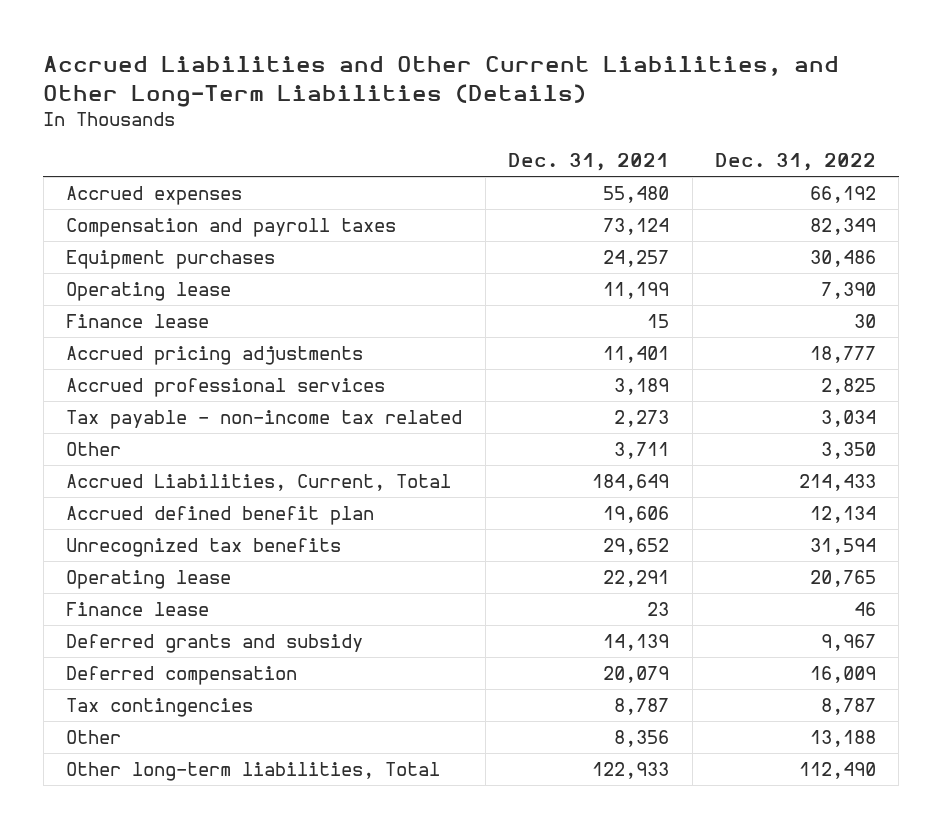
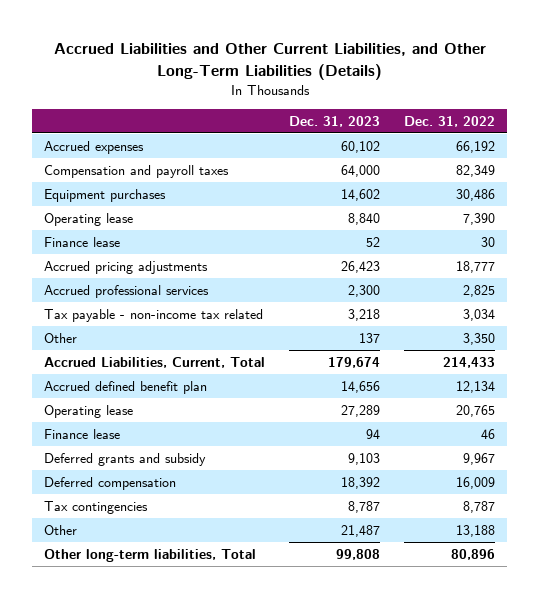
[508,153,670,172] Dec. 31, 2021 -> none
none -> [289,115,381,127] Dec. 31, 2023
[66,537,342,557] Unrecognized tax benefits -> none
[799,761,877,779] 112,490 -> [450,548,495,560] 80,896

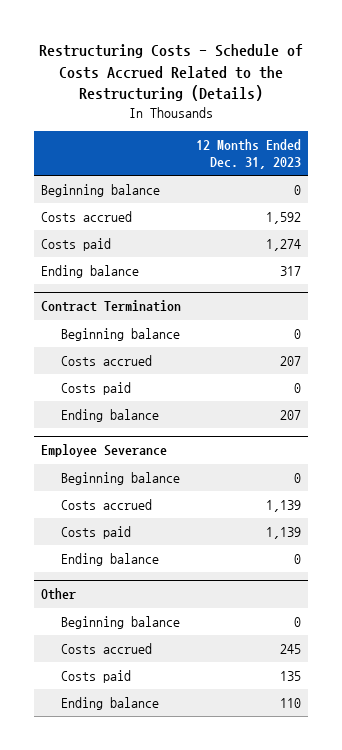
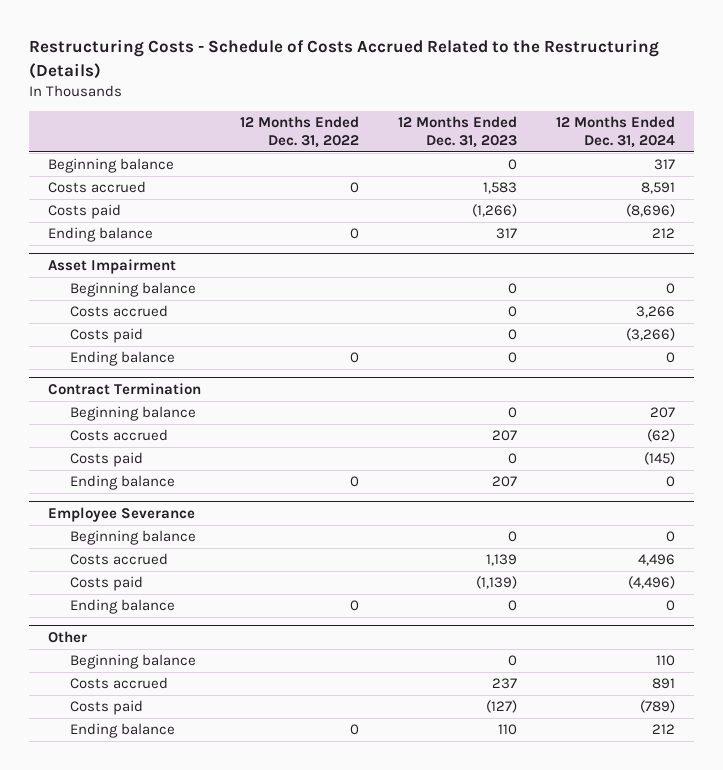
none -> [240,116,360,149] 12 Months Ended Dec. 31, 2022
none -> [555,116,675,149] 12 Months Ended Dec. 31, 2024
[265,212,301,225] 1,592 -> [483,182,518,195] 1,583
[265,239,301,252] 1,274 -> [472,204,518,218] (1,266)
none -> [48,259,177,275] Asset Impairment
none -> [69,282,196,298] Beginning balance
none -> [69,305,168,318] Costs accrued
none -> [69,328,143,344] Costs paid
none -> [69,351,175,367] Ending balance
[265,527,301,540] 1,139 -> [476,576,518,590] (1,139)
[279,644,301,655] 245 -> [492,678,518,690] 237
[279,671,301,682] 135 -> [486,700,518,714] (127)

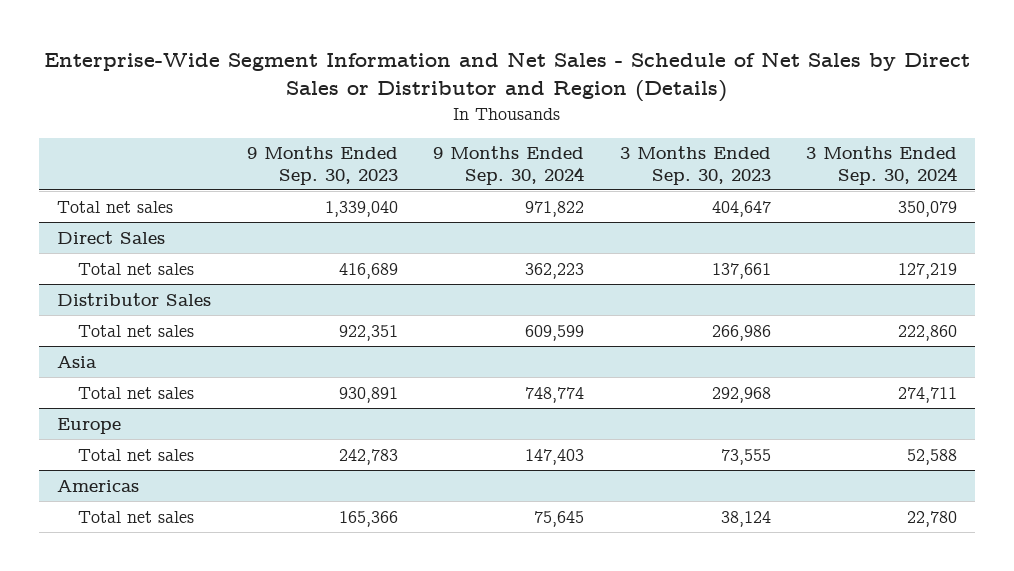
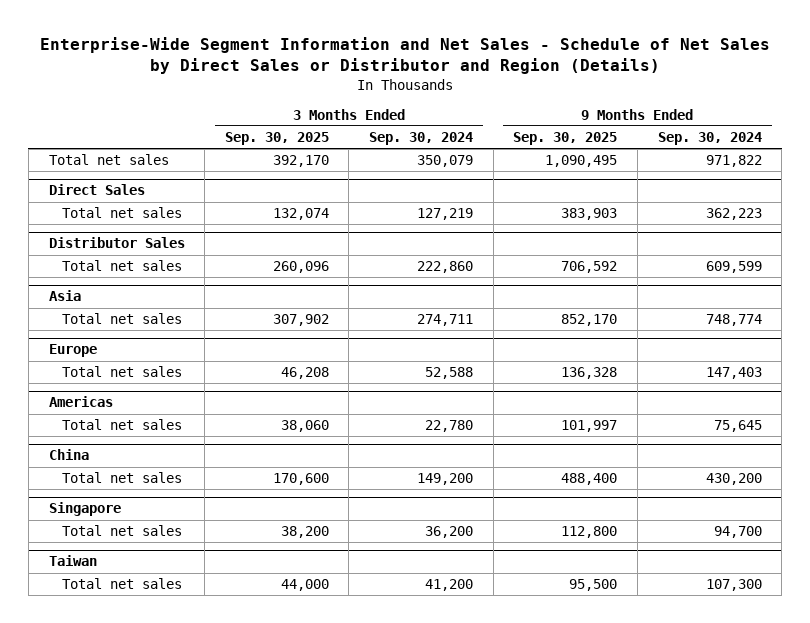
[246,146,398,185] 9 Months Ended Sep. 30, 2023 -> none
[619,146,771,185] 3 Months Ended Sep. 30, 2023 -> none
none -> [224,131,329,145] Sep. 30, 2025
none -> [513,131,618,145] Sep. 30, 2025
none -> [48,449,89,461] China
none -> [62,472,183,484] Total net sales
none -> [48,502,121,517] Singapore
none -> [62,525,183,537] Total net sales
none -> [48,555,97,567] Taiwan
none -> [62,578,183,590] Total net sales

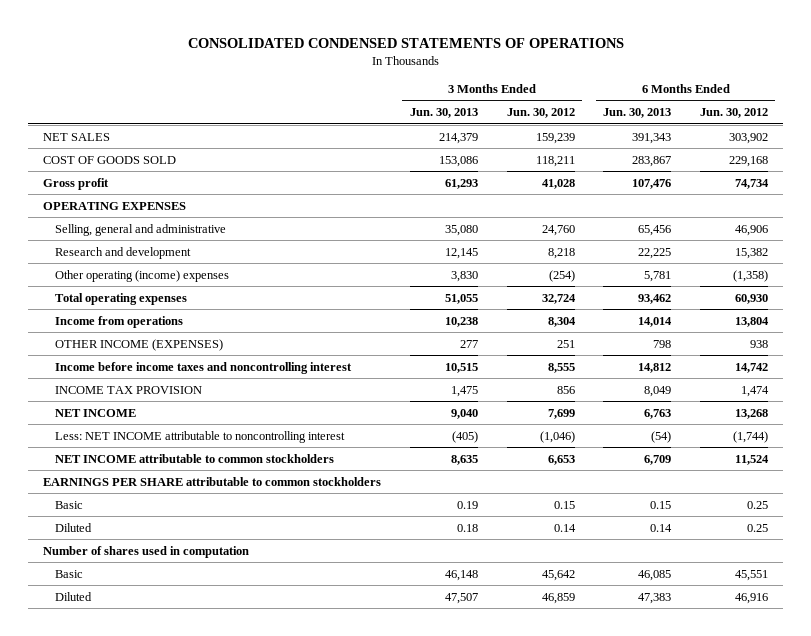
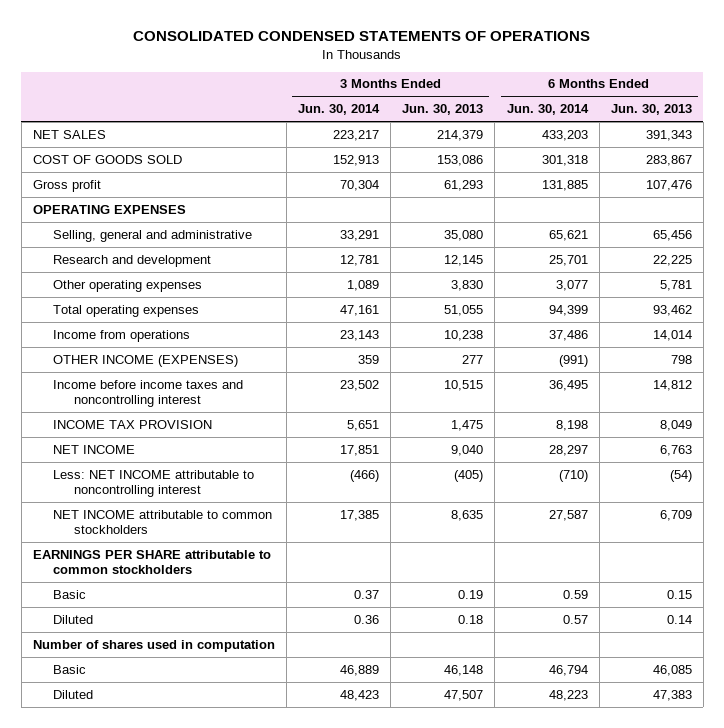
[506,108,575,119] Jun. 30, 2012 -> none
[700,108,769,119] Jun. 30, 2012 -> none
none -> [297,104,380,116] Jun. 30, 2014
none -> [506,104,589,116] Jun. 30, 2014
[54,269,229,282] Other operating (income) expenses -> [53,279,203,292] Other operating expenses

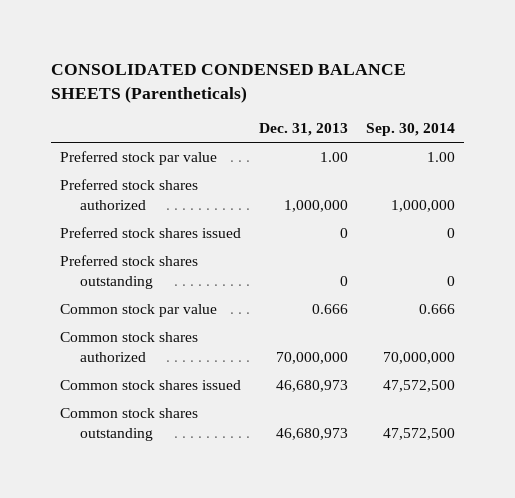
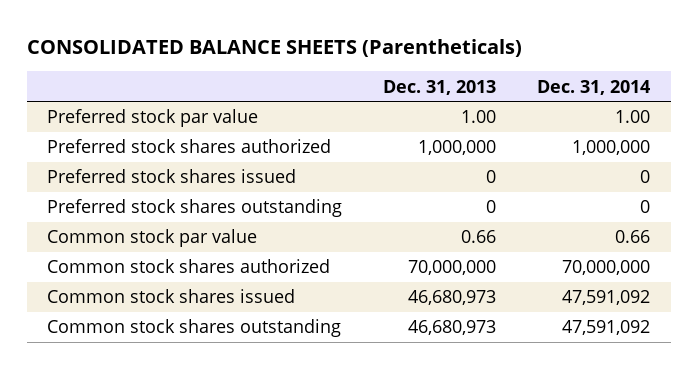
[50,63,406,103] CONSOLIDATED CONDENSED BALANCE SHEETS (Parentheticals) -> [26,38,522,57] CONSOLIDATED BALANCE SHEETS (Parentheticals)
[366,123,456,137] Sep. 30, 2014 -> none
none -> [537,79,651,95] Dec. 31, 2014
[312,304,349,315] 0.666 -> [461,230,497,244] 0.66

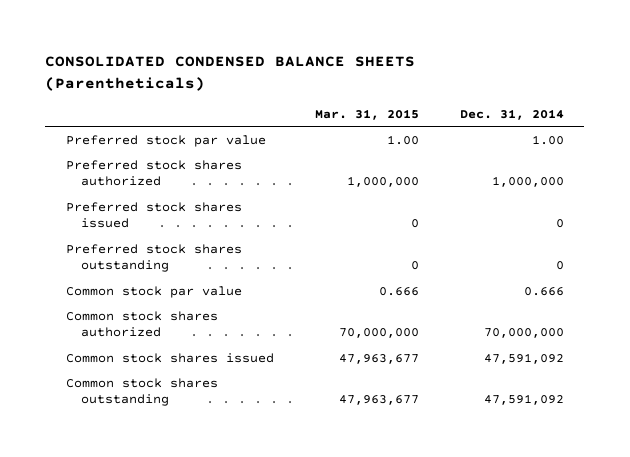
[26,38,522,57] CONSOLIDATED BALANCE SHEETS (Parentheticals) -> [45,56,416,91] CONSOLIDATED CONDENSED BALANCE SHEETS (Parentheticals)
[383,79,497,95] Dec. 31, 2013 -> none
none -> [314,109,419,121] Mar. 31, 2015
[615,230,651,244] 0.66 -> [523,286,564,296] 0.666

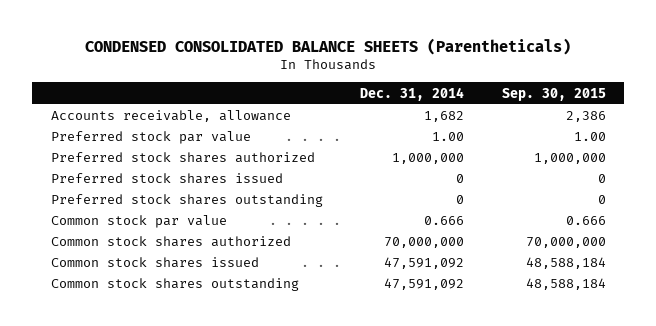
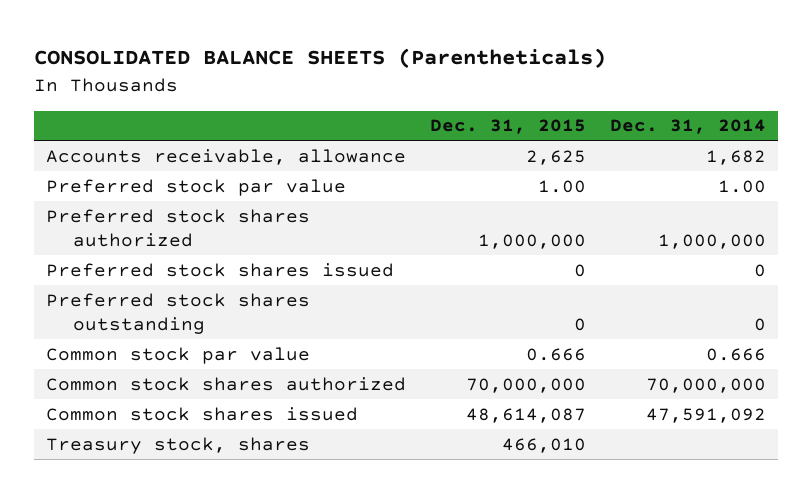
[85,37,572,55] CONDENSED CONSOLIDATED BALANCE SHEETS (Parentheticals) -> [33,48,606,69] CONSOLIDATED BALANCE SHEETS (Parentheticals)
[501,87,606,101] Sep. 30, 2015 -> none
none -> [429,119,586,135] Dec. 31, 2015
[50,278,299,292] Common stock shares outstanding -> none
none -> [45,436,310,454] Treasury stock, shares

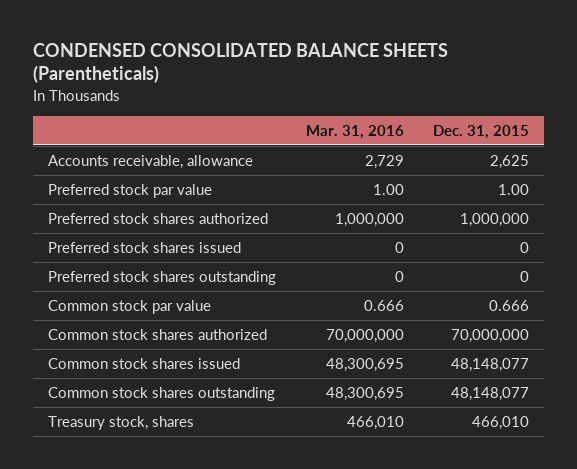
[33,48,606,69] CONSOLIDATED BALANCE SHEETS (Parentheticals) -> [33,42,449,84] CONDENSED CONSOLIDATED BALANCE SHEETS (Parentheticals)
[610,119,767,135] Dec. 31, 2014 -> none
none -> [305,124,404,139] Mar. 31, 2016
[465,407,586,423] 48,614,087 -> [450,358,529,373] 48,148,077
none -> [48,387,276,402] Common stock shares outstanding

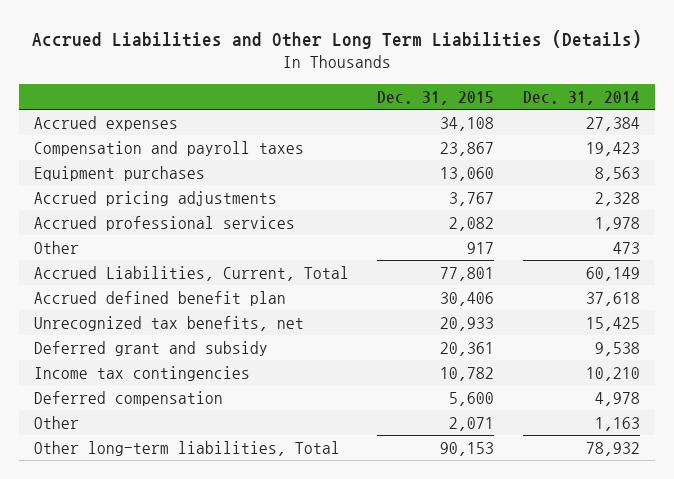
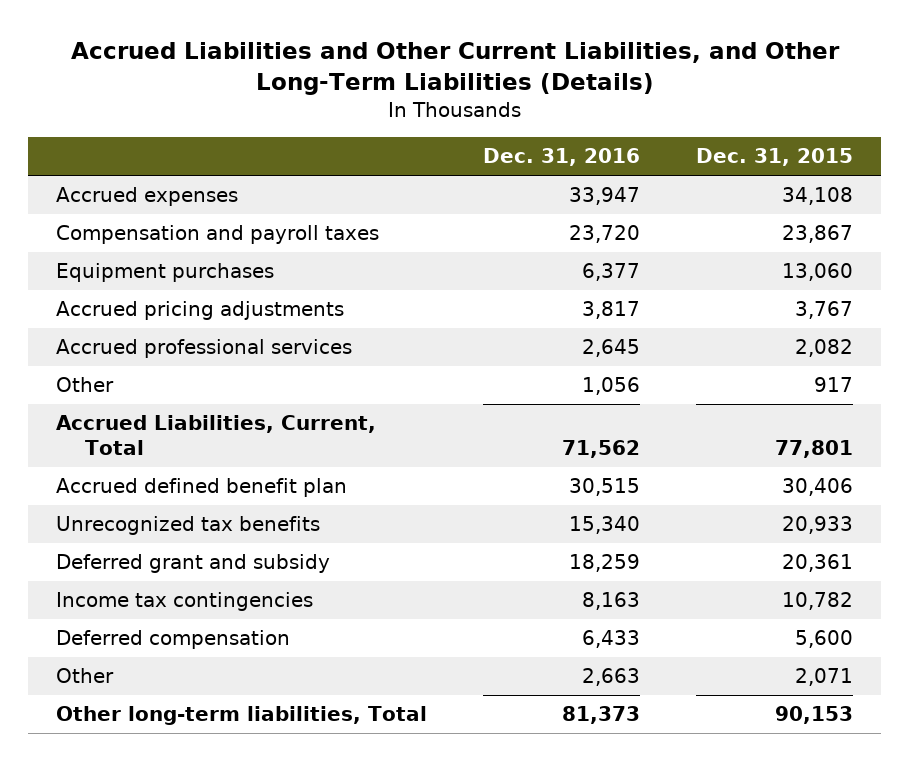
[31,30,642,50] Accrued Liabilities and Other Long Term Liabilities (Details) -> [70,42,840,96] Accrued Liabilities and Other Current Liabilities, and Other Long-Term Liabilities (Details)
[523,90,641,105] Dec. 31, 2014 -> none
none -> [483,148,641,167] Dec. 31, 2016
[33,315,304,331] Unrecognized tax benefits, net -> [56,516,321,536] Unrecognized tax benefits

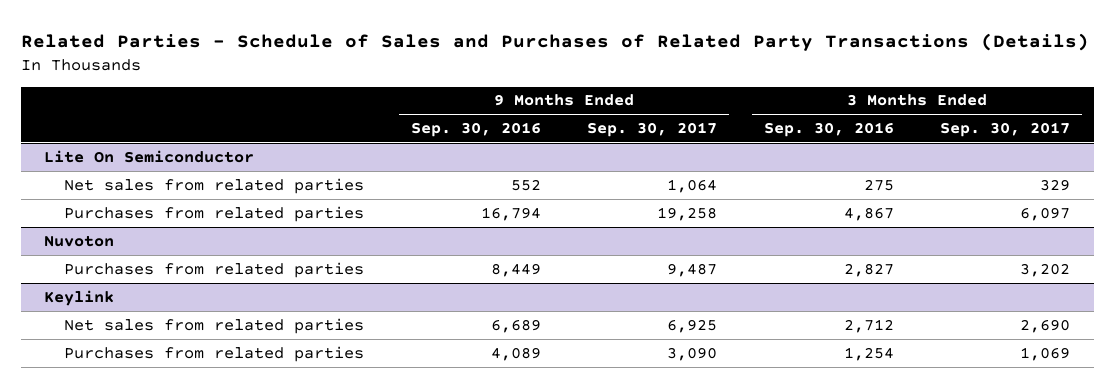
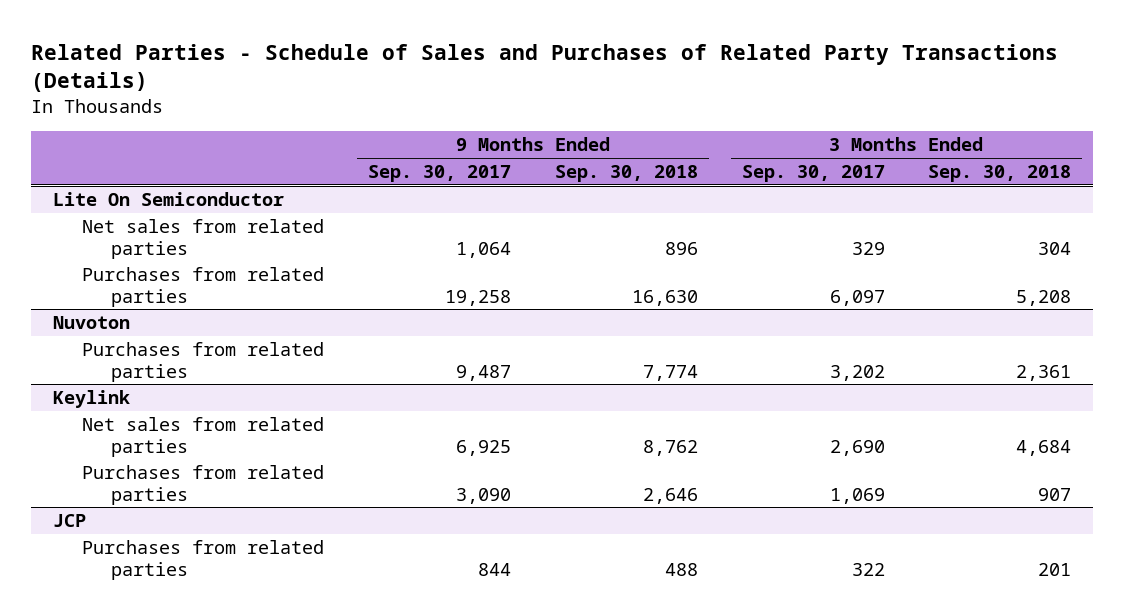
[410,121,541,137] Sep. 30, 2016 -> none
[763,121,894,137] Sep. 30, 2016 -> none
none -> [554,165,698,183] Sep. 30, 2018
none -> [928,165,1072,183] Sep. 30, 2018
none -> [53,513,87,527] JCP
none -> [82,539,325,580] Purchases from related parties

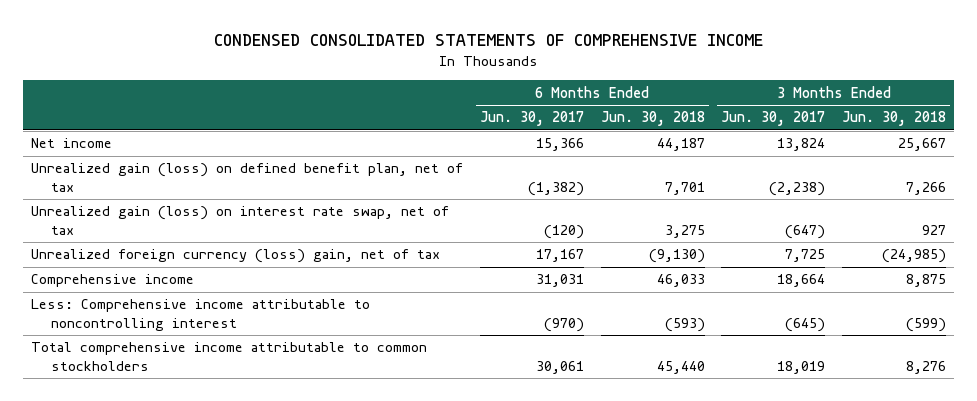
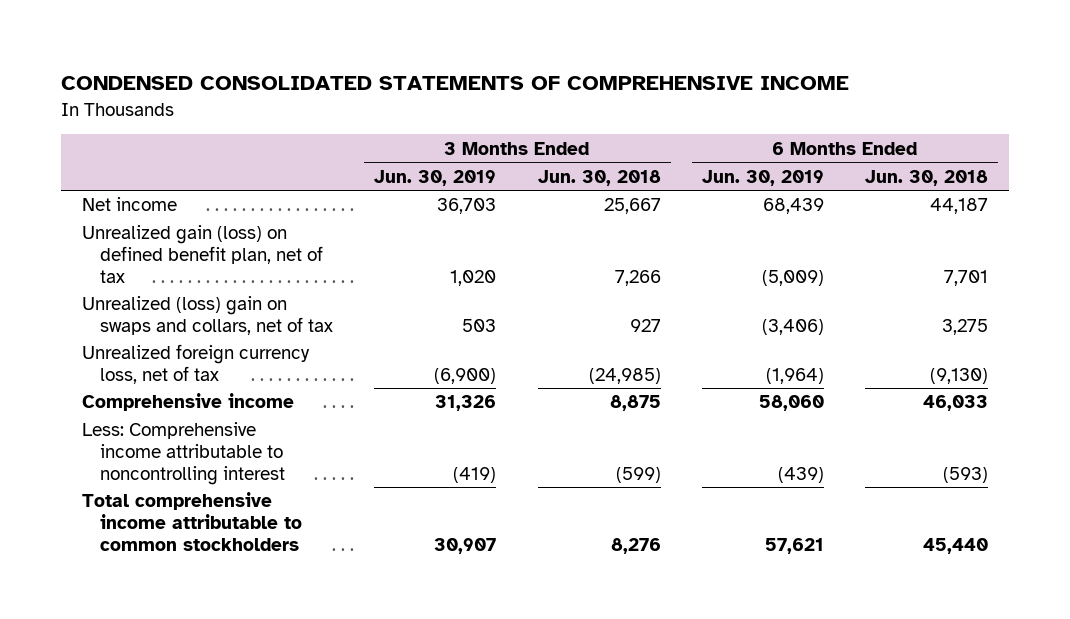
[480,111,585,127] Jun. 30, 2017 -> none
[721,111,826,127] Jun. 30, 2017 -> none
none -> [374,169,497,186] Jun. 30, 2019
none -> [701,169,824,186] Jun. 30, 2019
[31,206,450,236] Unrealized gain (loss) on interest rate swap, net of tax -> [81,296,333,335] Unrealized (loss) gain on swaps and collars, net of tax
[31,249,441,264] Unrealized foreign currency (loss) gain, net of tax -> [81,344,310,384] Unrealized foreign currency loss, net of tax

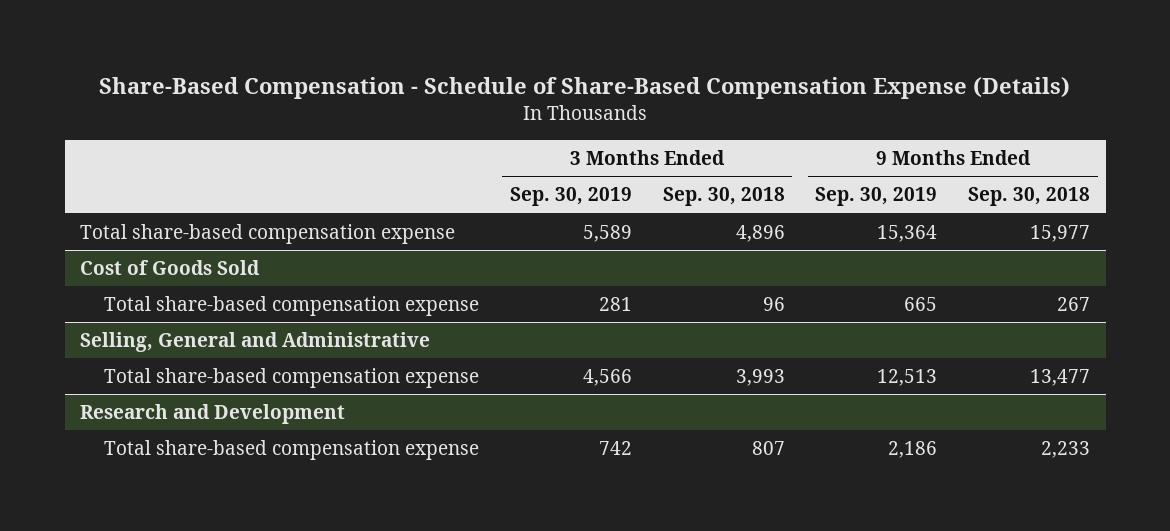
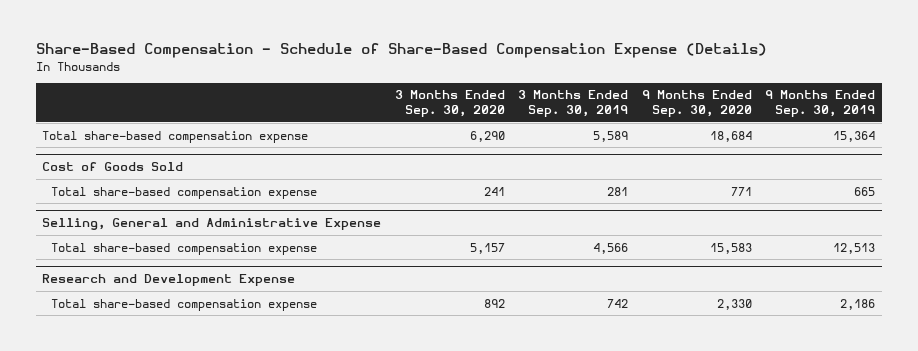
[662,187,785,207] Sep. 30, 2018 -> none
[968,187,1091,207] Sep. 30, 2018 -> none
none -> [394,90,505,118] 3 Months Ended Sep. 30, 2020
none -> [641,90,752,118] 9 Months Ended Sep. 30, 2020
[79,332,430,353] Selling, General and Administrative -> [42,218,382,231] Selling, General and Administrative Expense
[79,404,345,425] Research and Development -> [42,274,296,287] Research and Development Expense

